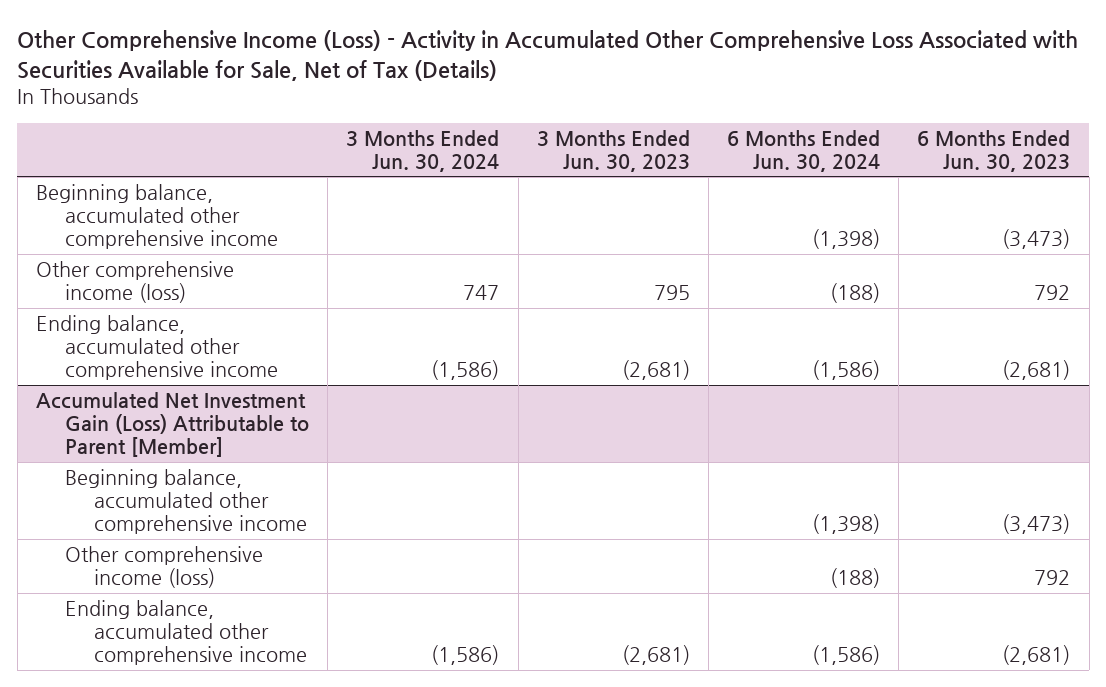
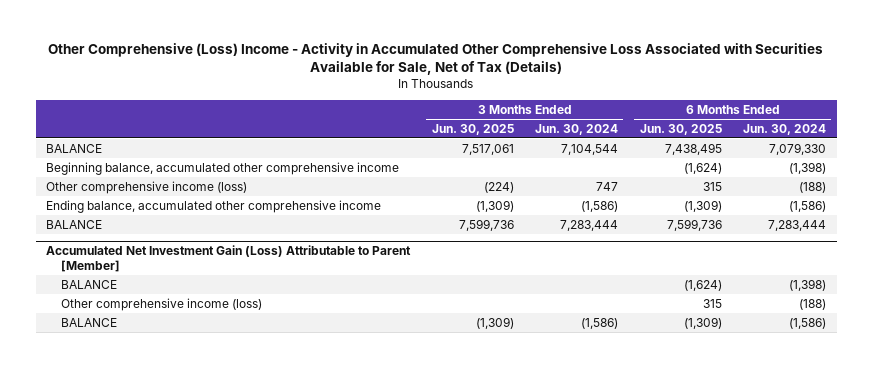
[17,30,1079,82] Other Comprehensive Income (Loss) - Activity in Accumulated Other Comprehensive Loss Associated with Securities Available for Sale, Net of Tax (Details) -> [48,42,824,76] Other Comprehensive (Loss) Income - Activity in Accumulated Other Comprehensive Loss Associated with Securities Available for Sale, Net of Tax (Details)
[536,129,690,172] 3 Months Ended Jun. 30, 2023 -> none
[917,129,1071,172] 6 Months Ended Jun. 30, 2023 -> none
none -> [431,123,514,135] Jun. 30, 2025
none -> [639,123,722,135] Jun. 30, 2025
none -> [46,143,103,153] BALANCE
none -> [46,219,103,229] BALANCE
[65,469,308,534] Beginning balance, accumulated other comprehensive income -> [60,279,117,289] BALANCE
[65,600,308,665] Ending balance, accumulated other comprehensive income -> [60,317,117,327] BALANCE

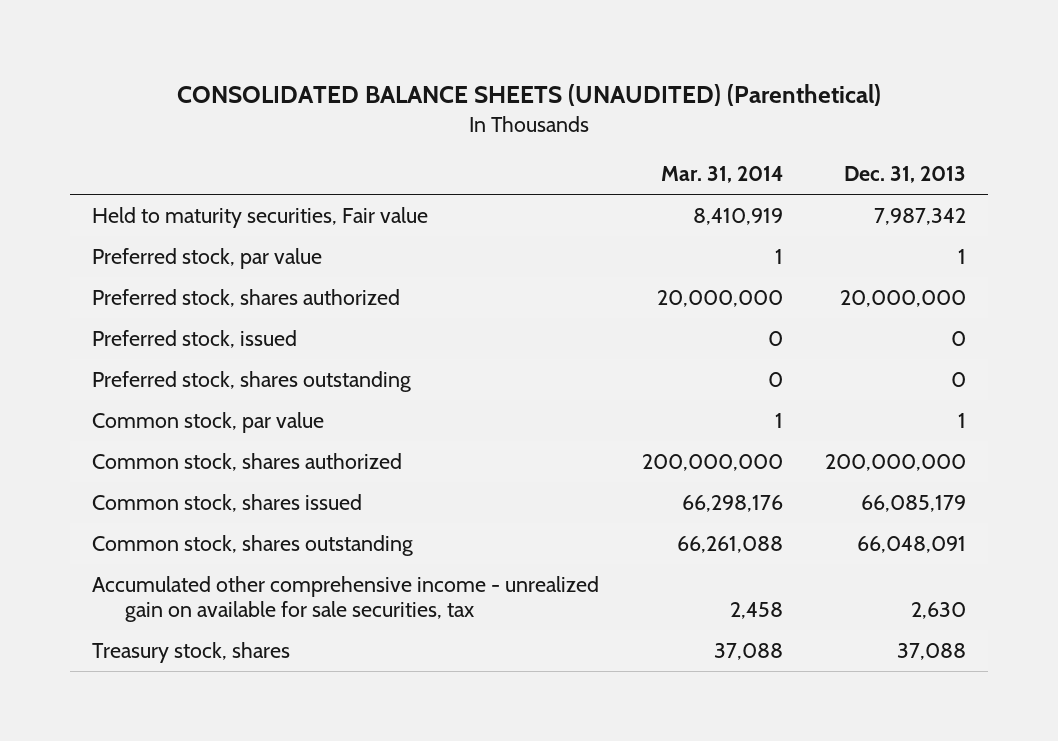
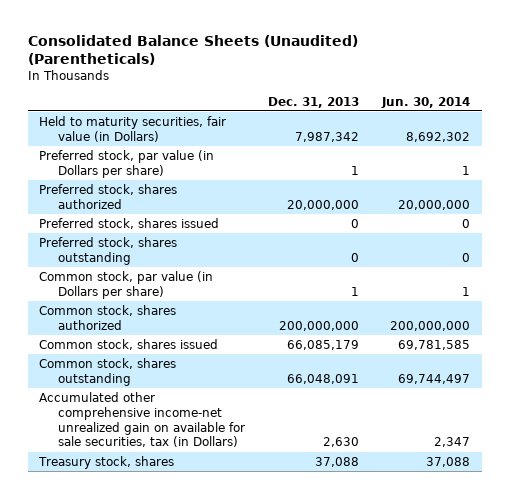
[177,84,882,107] CONSOLIDATED BALANCE SHEETS (UNAUDITED) (Parenthetical) -> [27,34,358,66] Consolidated Balance Sheets (Unaudited) (Parentheticals)
[660,165,783,183] Mar. 31, 2014 -> none
none -> [381,96,471,108] Jun. 30, 2014
[91,206,428,228] Held to maturity securities, Fair value -> [39,115,227,142] Held to maturity securities, fair value (in Dollars)
[91,247,322,269] Preferred stock, par value -> [39,149,215,178] Preferred stock, par value (in Dollars per share)
[91,329,297,348] Preferred stock, issued -> [39,217,220,229] Preferred stock, shares issued
[91,411,324,433] Common stock, par value -> [39,270,214,299] Common stock, par value (in Dollars per share)
[91,575,599,623] Accumulated other comprehensive income - unrealized gain on available for sale securities, tax -> [39,391,245,448] Accumulated other comprehensive income-net unrealized gain on available for sale securities, tax (in Dollars)

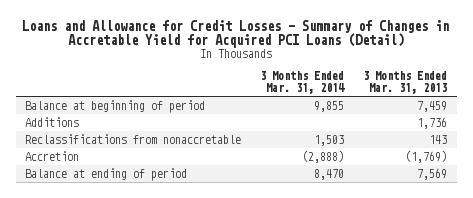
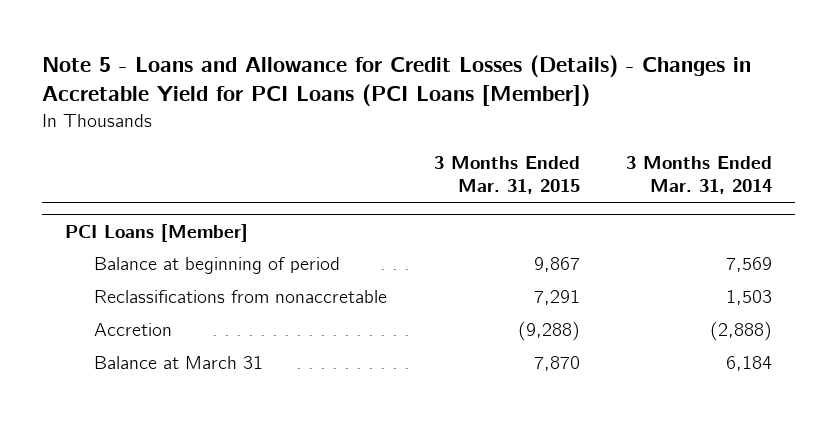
[22,19,450,49] Loans and Allowance for Credit Losses - Summary of Changes in Accretable Yield for Acquired PCI Loans (Detail) -> [41,54,751,107] Note 5 - Loans and Allowance for Credit Losses (Details) - Changes in Accretable Yield for PCI Loans (PCI Loans [Member])
[363,71,448,94] 3 Months Ended Mar. 31, 2013 -> none
none -> [433,155,580,195] 3 Months Ended Mar. 31, 2015
[25,116,80,127] Additions -> none
none -> [65,223,249,242] PCI Loans [Member]
[314,100,345,112] 9,855 -> [726,256,773,272] 7,569
[25,167,188,181] Balance at ending of period -> [93,355,263,369] Balance at March 31
[314,168,345,180] 8,470 -> [726,355,773,371] 6,184

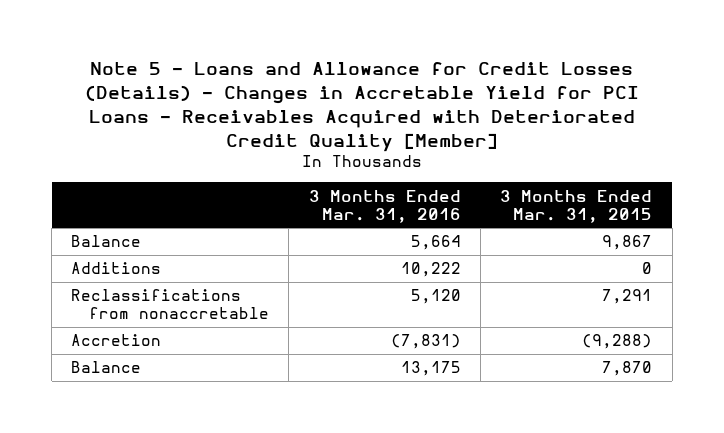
[41,54,751,107] Note 5 - Loans and Allowance for Credit Losses (Details) - Changes in Accretable Yield for PCI Loans (PCI Loans [Member]) -> [84,62,639,152] Note 5 - Loans and Allowance for Credit Losses (Details) - Changes in Accretable Yield for PCI Loans - Receivables Acquired with Deteriorated Credit Quality [Member]
[626,155,773,195] 3 Months Ended Mar. 31, 2014 -> none
none -> [308,189,461,223] 3 Months Ended Mar. 31, 2016
[65,223,249,242] PCI Loans [Member] -> none
[93,256,340,274] Balance at beginning of period -> [71,235,142,248] Balance
none -> [71,262,162,275] Additions
[93,355,263,369] Balance at March 31 -> [71,361,142,374] Balance

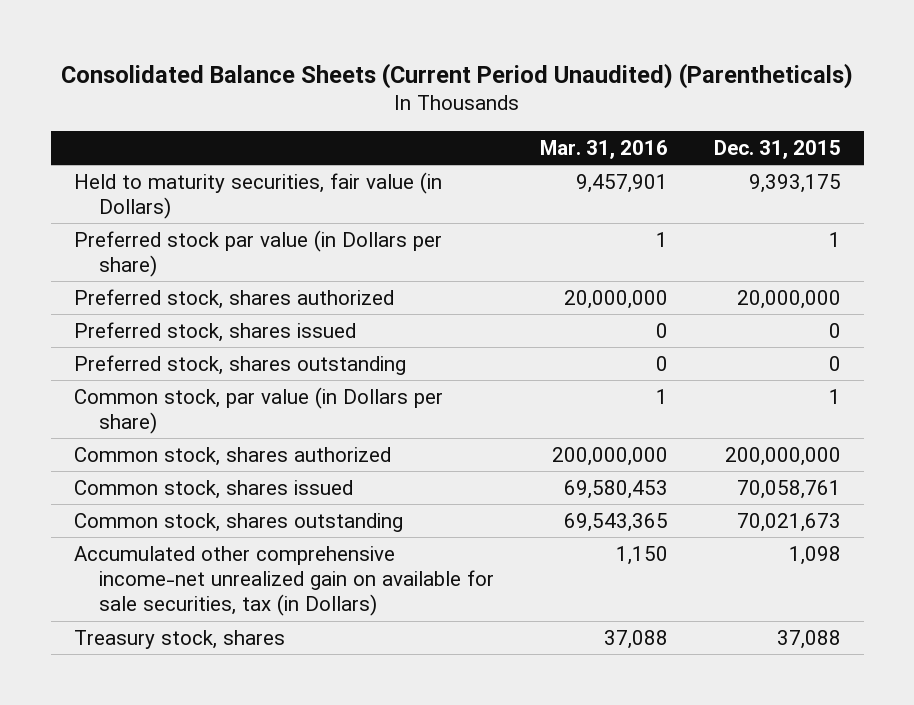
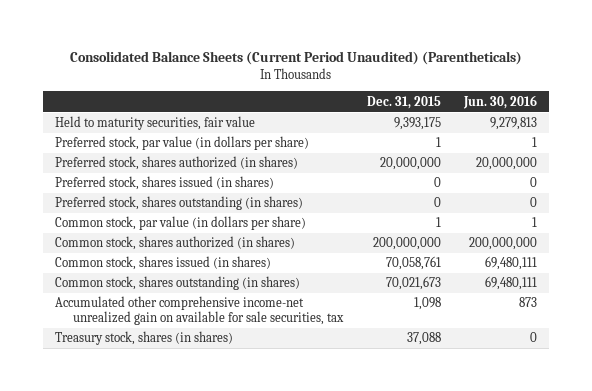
[539,139,668,159] Mar. 31, 2016 -> none
none -> [463,94,538,109] Jun. 30, 2016
[73,171,442,220] Held to maturity securities, fair value (in Dollars) -> [54,116,255,131] Held to maturity securities, fair value
[73,229,442,278] Preferred stock par value (in Dollars per share) -> [54,136,309,151] Preferred stock, par value (in dollars per share)
[73,288,394,309] Preferred stock, shares authorized -> [54,156,298,171] Preferred stock, shares authorized (in shares)
[73,321,356,342] Preferred stock, shares issued -> [54,176,274,191] Preferred stock, shares issued (in shares)
[73,354,406,375] Preferred stock, shares outstanding -> [54,196,303,211] Preferred stock, shares outstanding (in shares)
[73,386,443,435] Common stock, par value (in Dollars per share) -> [54,216,306,231] Common stock, par value (in dollars per share)
[73,446,391,466] Common stock, shares authorized -> [54,236,295,251] Common stock, shares authorized (in shares)
[73,479,353,499] Common stock, shares issued -> [54,256,271,271] Common stock, shares issued (in shares)
[73,512,403,532] Common stock, shares outstanding -> [54,276,300,291] Common stock, shares outstanding (in shares)
[73,545,494,617] Accumulated other comprehensive income-net unrealized gain on available for sale securities, tax (in Dollars) -> [54,296,345,326] Accumulated other comprehensive income-net unrealized gain on available for sale securities, tax
[73,629,285,649] Treasury stock, shares -> [54,331,233,346] Treasury stock, shares (in shares)

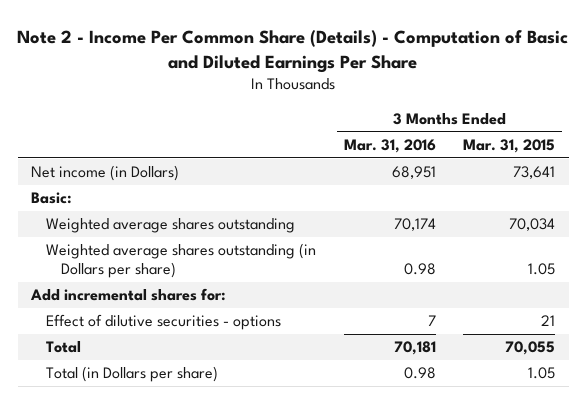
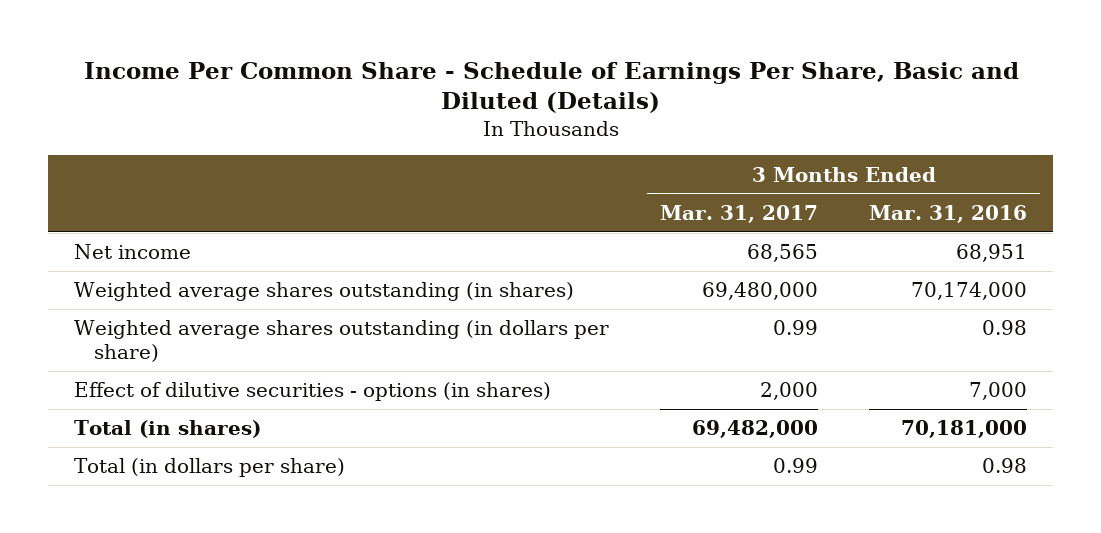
[17,29,569,73] Note 2 - Income Per Common Share (Details) - Computation of Basic and Diluted Earnings Per Share -> [83,61,1019,114] Income Per Common Share - Schedule of Earnings Per Share, Basic and Diluted (Details)
[463,138,556,153] Mar. 31, 2015 -> none
none -> [660,204,819,223] Mar. 31, 2017
[31,192,73,205] Basic: -> none
[30,288,227,302] Add incremental shares for: -> none
[31,165,180,182] Net income (in Dollars) -> [73,244,191,260] Net income
[46,218,296,234] Weighted average shares outstanding -> [73,282,574,302] Weighted average shares outstanding (in shares)
[393,218,436,232] 70,174 -> [911,282,1028,301] 70,174,000
[46,243,317,278] Weighted average shares outstanding (in Dollars per share) -> [73,320,609,362] Weighted average shares outstanding (in dollars per share)
[46,314,282,331] Effect of dilutive securities - options -> [73,382,551,402] Effect of dilutive securities - options (in shares)
[427,315,436,327] 7 -> [969,382,1028,401] 7,000
[46,341,82,354] Total -> [73,420,261,439] Total (in shares)
[393,341,436,356] 70,181 -> [901,420,1028,439] 70,181,000
[46,366,219,383] Total (in Dollars per share) -> [73,458,345,478] Total (in dollars per share)

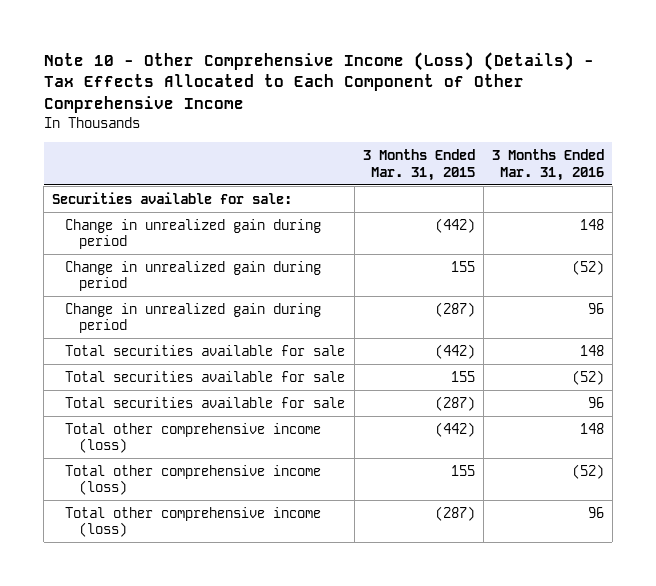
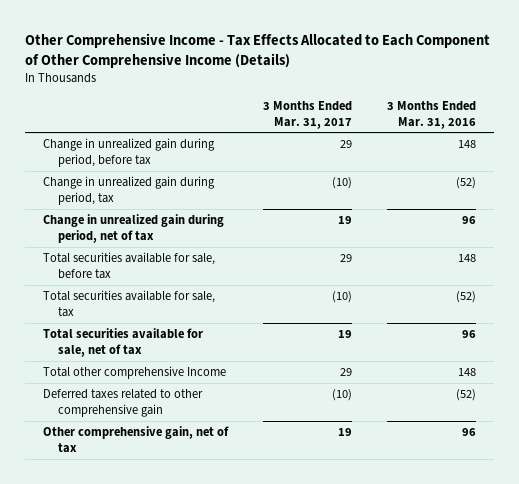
[43,51,594,114] Note 10 - Other Comprehensive Income (Loss) (Details) - Tax Effects Allocated to Each Component of Other Comprehensive Income -> [25,32,491,68] Other Comprehensive Income - Tax Effects Allocated to Each Component of Other Comprehensive Income (Details)
[362,149,475,181] 3 Months Ended Mar. 31, 2015 -> none
none -> [262,100,352,129] 3 Months Ended Mar. 31, 2017
[52,191,293,204] Securities available for sale: -> none
[65,218,322,250] Change in unrealized gain during period -> [42,138,215,168] Change in unrealized gain during period, before tax
[65,260,322,292] Change in unrealized gain during period -> [42,176,215,206] Change in unrealized gain during period, tax
[65,302,322,334] Change in unrealized gain during period -> [42,214,224,244] Change in unrealized gain during period, net of tax
[65,344,346,356] Total securities available for sale -> [42,252,215,280] Total securities available for sale, before tax
[65,370,346,382] Total securities available for sale -> [42,290,215,318] Total securities available for sale, tax
[65,396,346,408] Total securities available for sale -> [42,328,203,358] Total securities available for sale, net of tax
[65,422,322,454] Total other comprehensive income (loss) -> [42,366,226,380] Total other comprehensive Income
[65,464,322,496] Total other comprehensive income (loss) -> [42,389,203,418] Deferred taxes related to other comprehensive gain
[65,506,322,538] Total other comprehensive income (loss) -> [42,426,229,454] Other comprehensive gain, net of tax

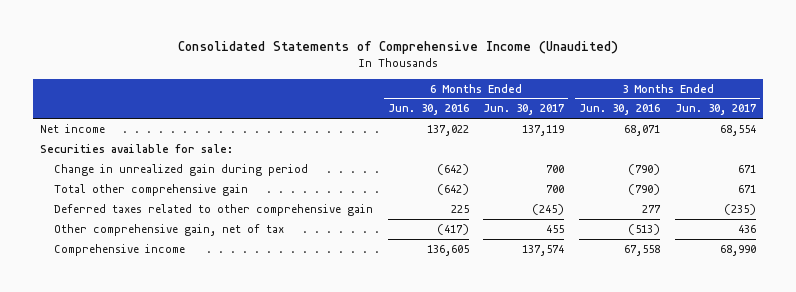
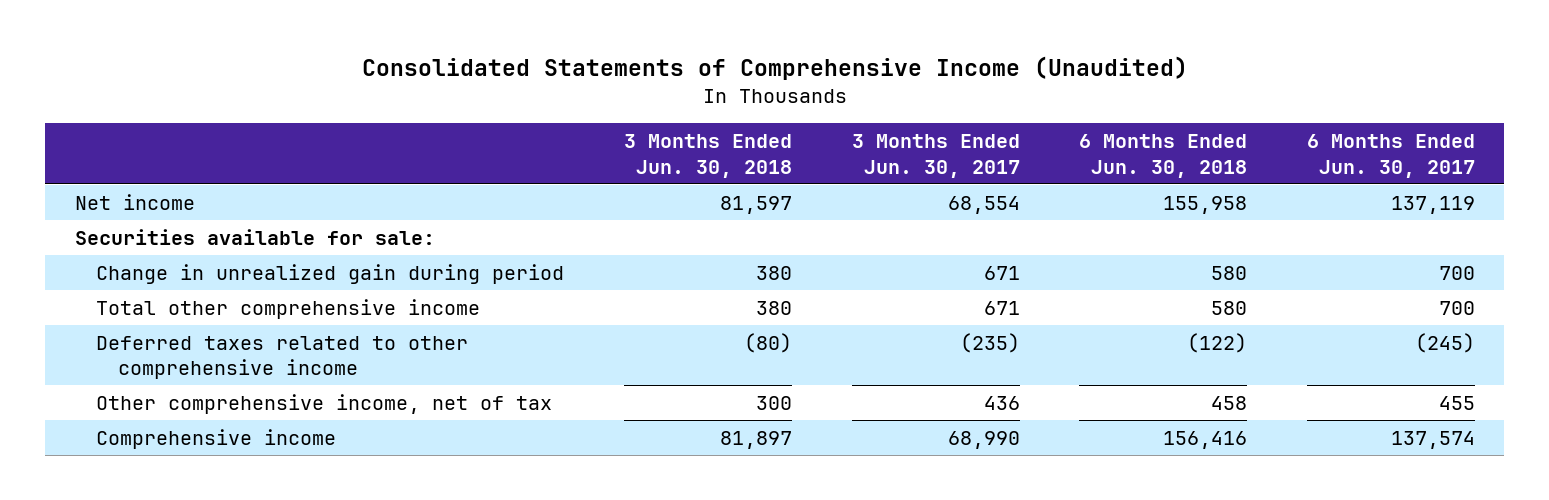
[387,104,469,116] Jun. 30, 2016 -> none
[579,104,661,116] Jun. 30, 2016 -> none
none -> [623,133,792,178] 3 Months Ended Jun. 30, 2018
none -> [1079,133,1248,178] 6 Months Ended Jun. 30, 2018
[53,183,248,196] Total other comprehensive gain -> [96,298,481,319] Total other comprehensive income
[53,203,373,216] Deferred taxes related to other comprehensive gain -> [96,335,469,380] Deferred taxes related to other comprehensive income
[53,223,284,236] Other comprehensive gain, net of tax -> [96,393,553,414] Other comprehensive income, net of tax

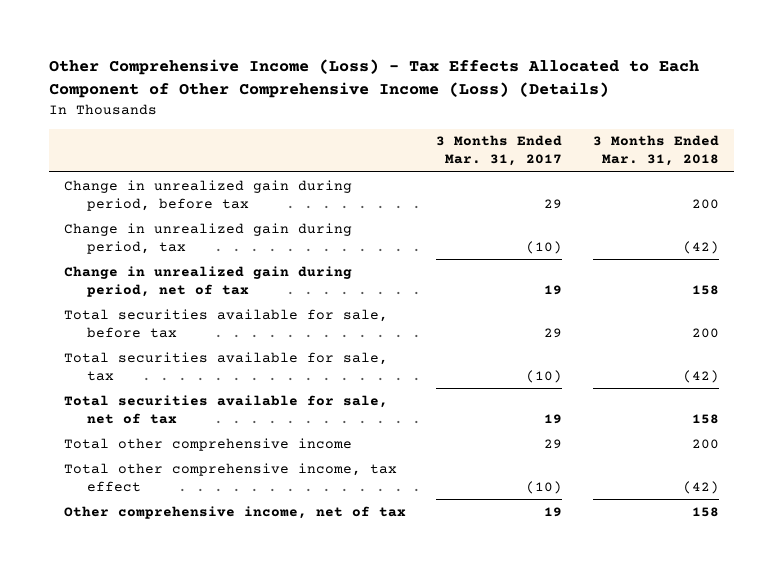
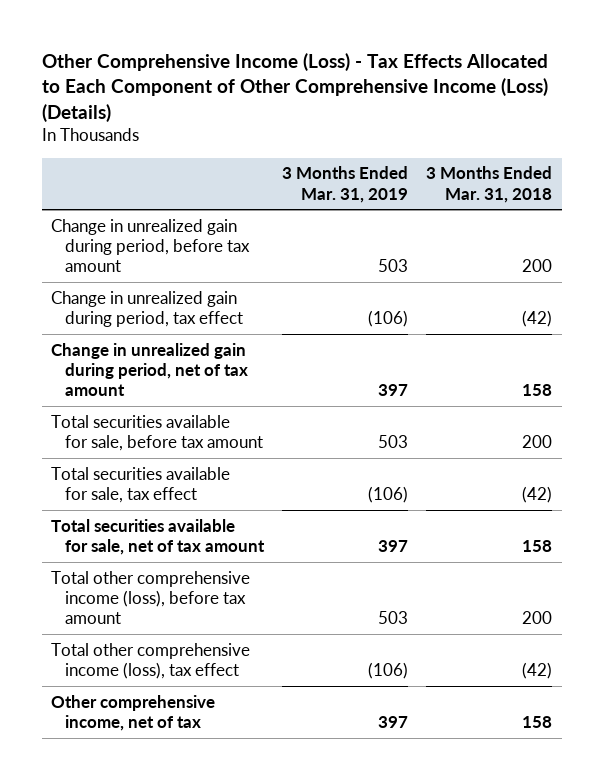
[436,135,563,167] 3 Months Ended Mar. 31, 2017 -> none
none -> [281,166,408,203] 3 Months Ended Mar. 31, 2019
[63,179,352,211] Change in unrealized gain during period, before tax -> [51,218,250,273] Change in unrealized gain during period, before tax amount
[63,222,352,254] Change in unrealized gain during period, tax -> [51,290,243,327] Change in unrealized gain during period, tax effect
[63,265,352,297] Change in unrealized gain during period, net of tax -> [51,342,248,397] Change in unrealized gain during period, net of tax amount
[63,308,388,338] Total securities available for sale, before tax -> [51,414,263,451] Total securities available for sale, before tax amount
[63,351,388,381] Total securities available for sale, tax -> [51,466,231,503] Total securities available for sale, tax effect
[63,394,388,424] Total securities available for sale, net of tax -> [51,518,265,555] Total securities available for sale, net of tax amount
[63,437,352,451] Total other comprehensive income -> [51,570,251,625] Total other comprehensive income (loss), before tax amount
[63,462,397,492] Total other comprehensive income, tax effect -> [51,642,251,679] Total other comprehensive income (loss), tax effect

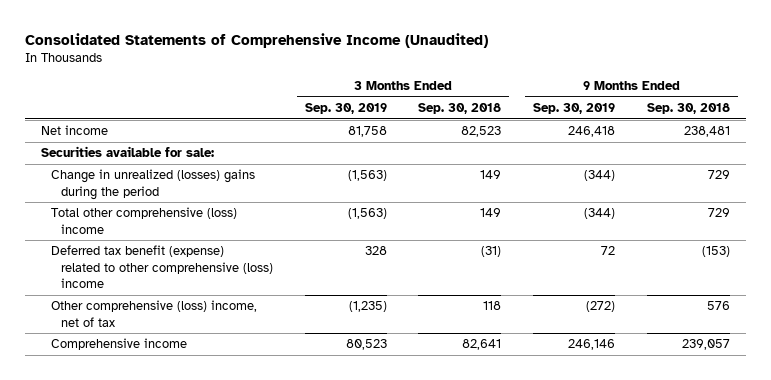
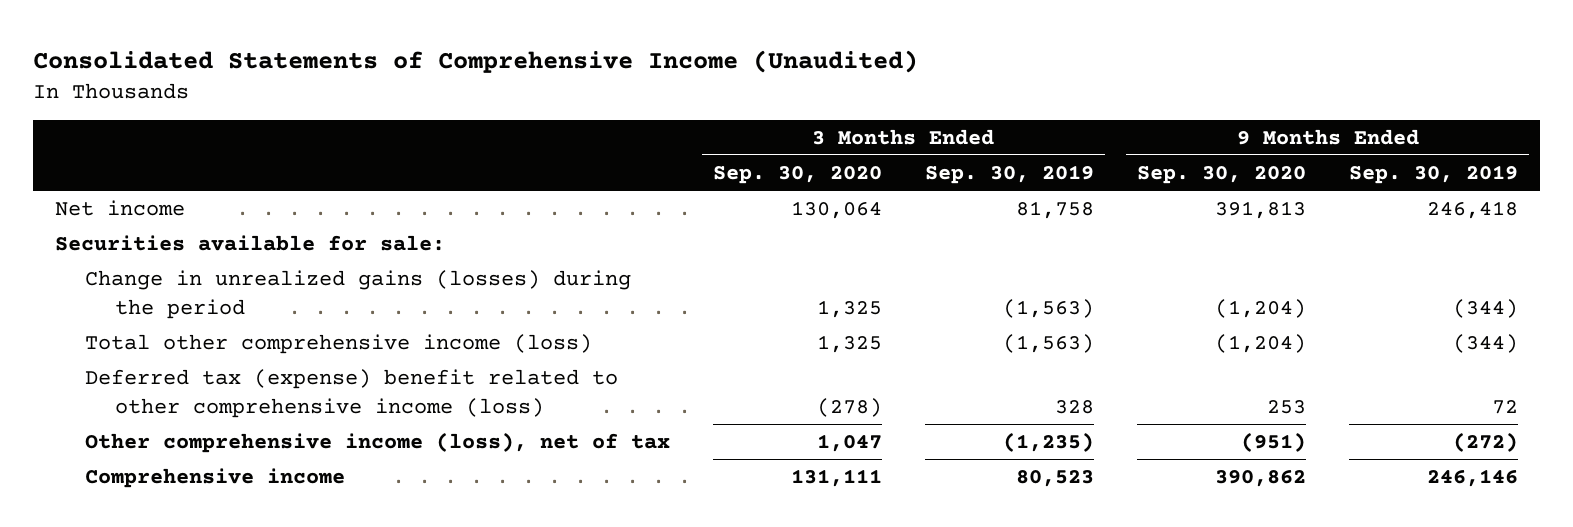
[418,103,502,115] Sep. 30, 2018 -> none
[646,103,730,115] Sep. 30, 2018 -> none
none -> [712,166,882,185] Sep. 30, 2020
none -> [1137,166,1307,185] Sep. 30, 2020
[51,169,256,200] Change in unrealized (losses) gains during the period -> [84,270,631,319] Change in unrealized gains (losses) during the period
[51,207,238,234] Total other comprehensive (loss) income -> [84,334,592,355] Total other comprehensive income (loss)
[51,245,273,288] Deferred tax benefit (expense) related to other comprehensive (loss) income -> [84,369,618,418] Deferred tax (expense) benefit related to other comprehensive income (loss)
[51,300,258,327] Other comprehensive (loss) income, net of tax -> [84,432,670,454] Other comprehensive income (loss), net of tax

